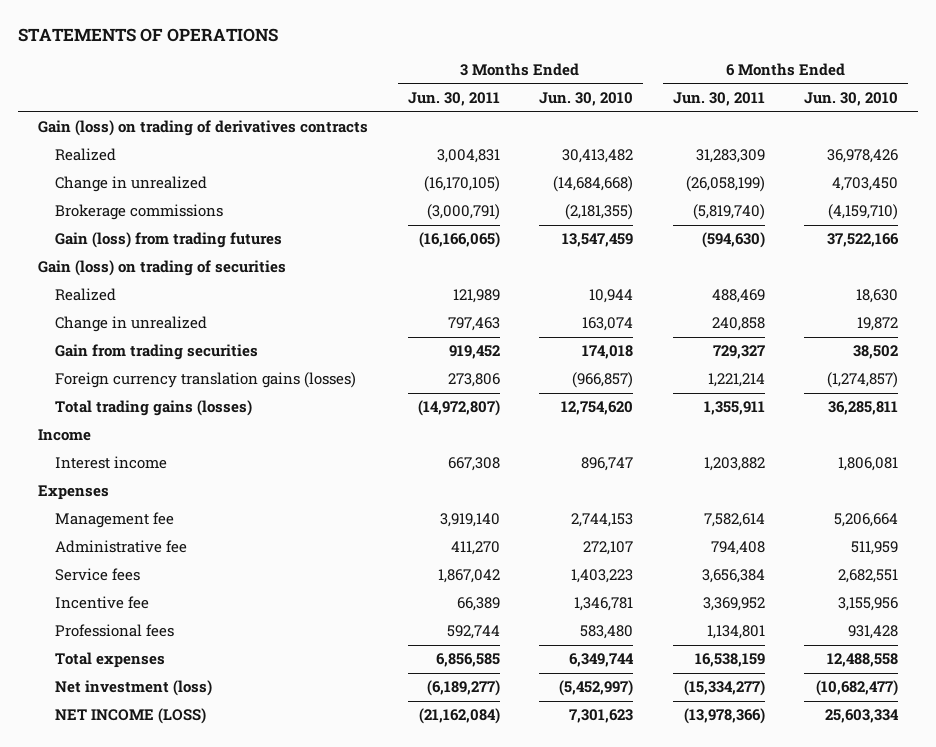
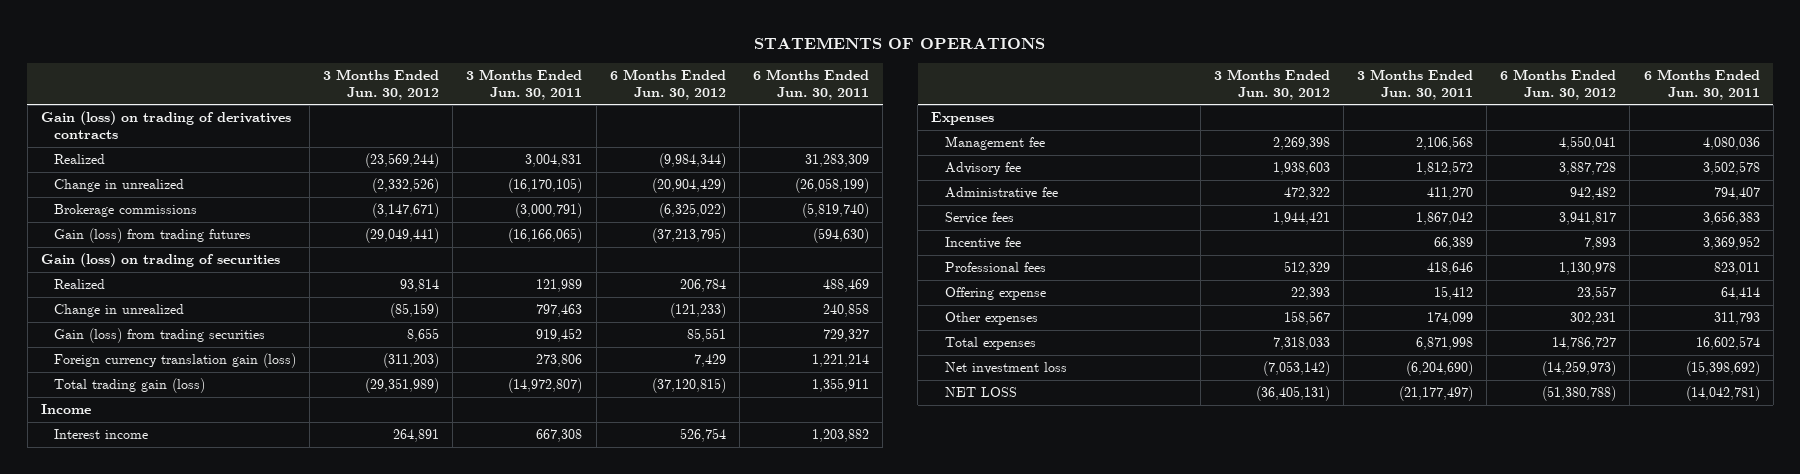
[539,91,634,106] Jun. 30, 2010 -> none
[804,91,899,106] Jun. 30, 2010 -> none
none -> [323,69,440,100] 3 Months Ended Jun. 30, 2012
none -> [609,69,726,100] 6 Months Ended Jun. 30, 2012
[55,344,259,361] Gain from trading securities -> [54,328,266,344] Gain (loss) from trading securities
[55,372,357,389] Foreign currency translation gains (losses) -> [54,353,297,369] Foreign currency translation gain (loss)
[55,400,253,417] Total trading gains (losses) -> [54,378,206,394] Total trading gain (loss)
[439,513,500,528] 3,919,140 -> [1416,136,1474,151] 2,106,568
[703,513,765,528] 7,582,614 -> [1702,137,1760,151] 4,080,036
none -> [944,162,1021,176] Advisory fee
[710,541,765,556] 794,408 -> [1713,187,1760,201] 794,407
[701,569,765,584] 3,656,384 -> [1702,211,1760,226] 3,656,383
[446,625,500,640] 592,744 -> [1427,262,1474,276] 418,646
[706,625,765,640] 1,134,801 -> [1713,262,1760,276] 823,011
none -> [944,287,1046,301] Offering expense
none -> [944,312,1038,326] Other expenses
[435,653,500,668] 6,856,585 -> [1416,337,1474,351] 6,871,998
[694,653,765,668] 16,538,159 -> [1695,336,1760,351] 16,602,574
[55,680,213,697] Net investment (loss) -> [944,362,1067,375] Net investment loss
[426,680,500,697] (6,189,277) -> [1406,361,1474,377] (6,204,690)
[683,680,765,697] (15,334,277) -> [1685,361,1760,377] (15,398,692)
[55,708,207,725] NET INCOME (LOSS) -> [944,387,1017,398] NET LOSS
[418,708,500,725] (21,162,084) -> [1399,386,1474,402] (21,177,497)
[683,708,765,725] (13,978,366) -> [1685,386,1760,402] (14,042,781)

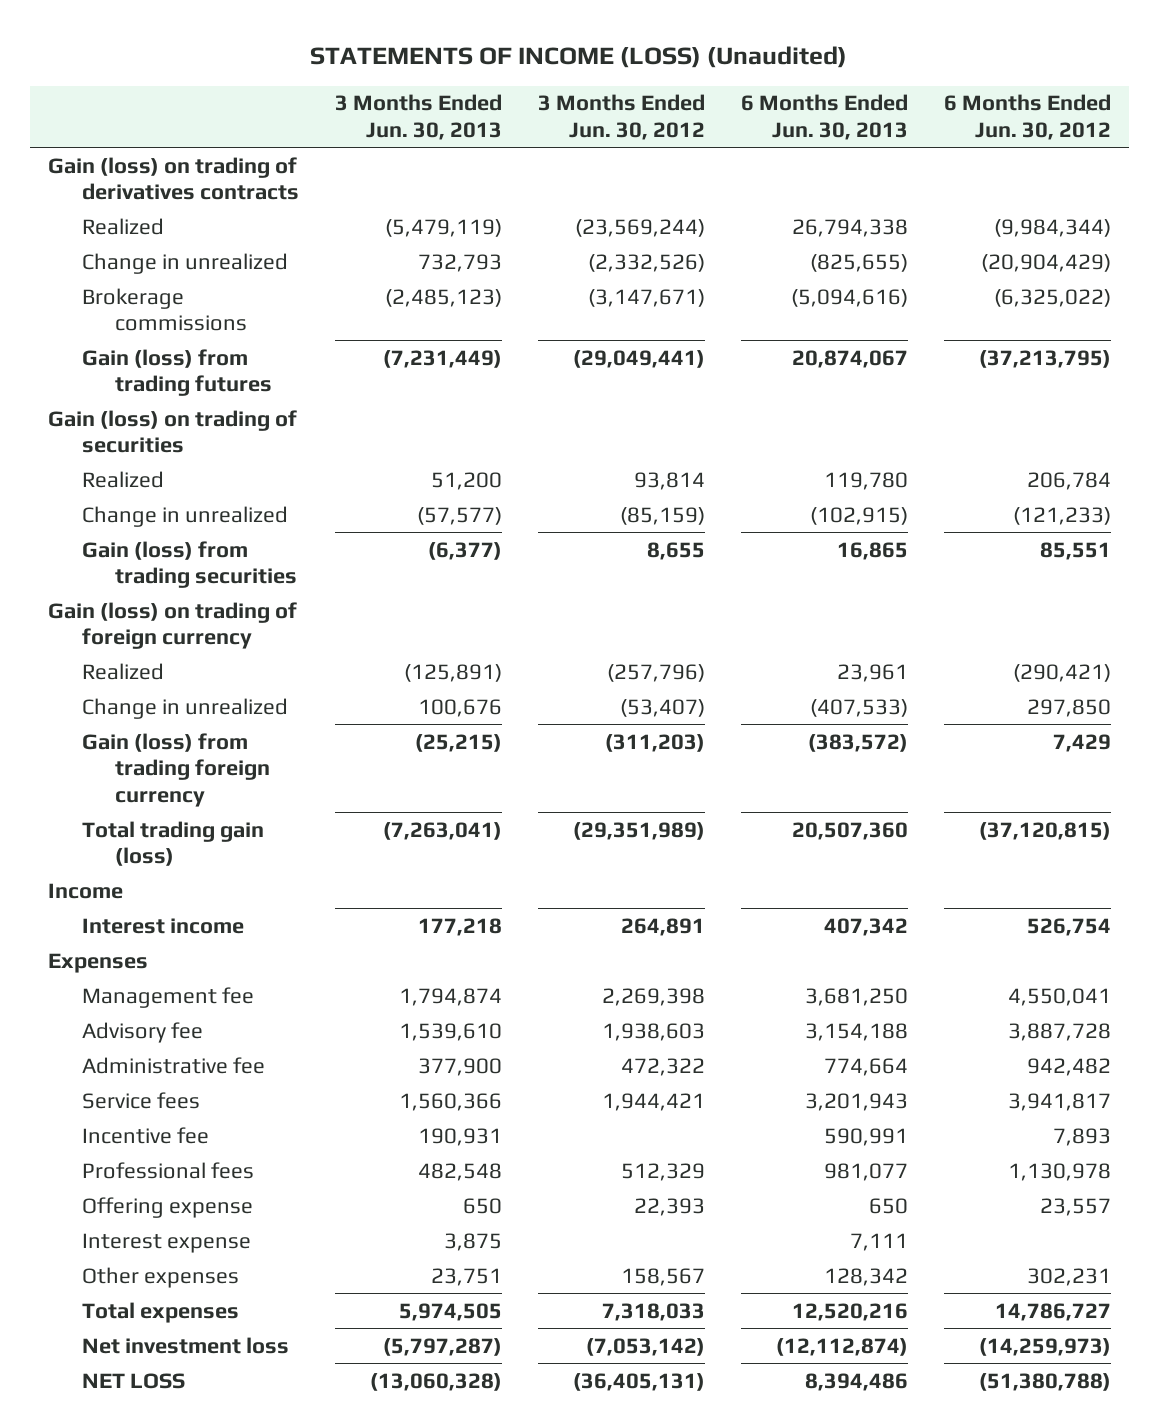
[754,36,1046,49] STATEMENTS OF OPERATIONS -> [310,46,848,69] STATEMENTS OF INCOME (LOSS) (Unaudited)
[466,69,583,100] 3 Months Ended Jun. 30, 2011 -> none
[752,69,869,100] 6 Months Ended Jun. 30, 2011 -> none
none -> [334,94,502,141] 3 Months Ended Jun. 30, 2013
none -> [740,94,908,141] 6 Months Ended Jun. 30, 2013
none -> [48,601,298,650] Gain (loss) on trading of foreign currency
none -> [81,662,164,680] Realized
none -> [81,697,288,719] Change in unrealized
[54,353,297,369] Foreign currency translation gain (loss) -> [81,732,271,807] Gain (loss) from trading foreign currency
none -> [81,1232,251,1253] Interest expense

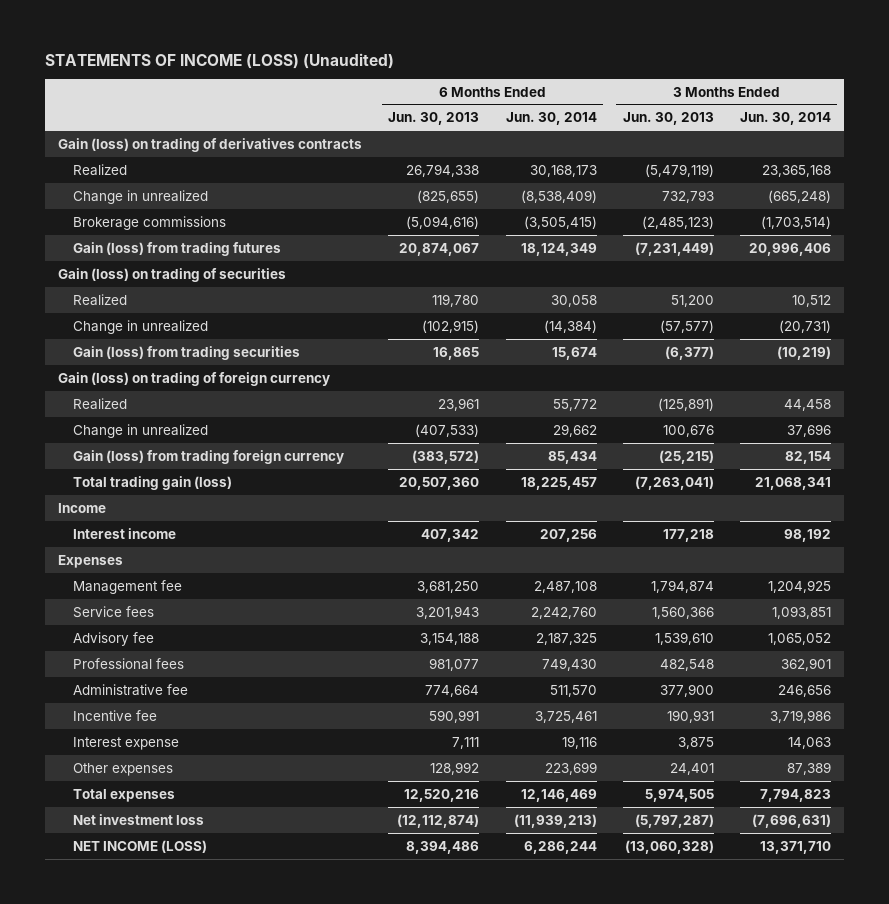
[537,94,705,141] 3 Months Ended Jun. 30, 2012 -> none
[943,94,1111,141] 6 Months Ended Jun. 30, 2012 -> none
none -> [505,112,597,126] Jun. 30, 2014
none -> [739,112,831,126] Jun. 30, 2014
[81,1091,200,1109] Service fees -> [72,605,154,618] Service fees
[81,1161,254,1179] Professional fees -> [72,657,184,670] Professional fees
[81,1196,253,1218] Offering expense -> none
[430,1267,502,1286] 23,751 -> [669,762,714,775] 24,401
[823,1267,908,1286] 128,342 -> [430,761,480,775] 128,992
[81,1372,185,1389] NET LOSS -> [72,839,207,853] NET INCOME (LOSS)

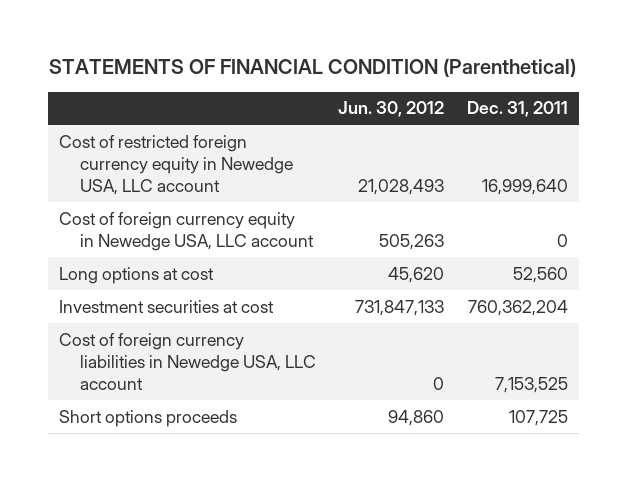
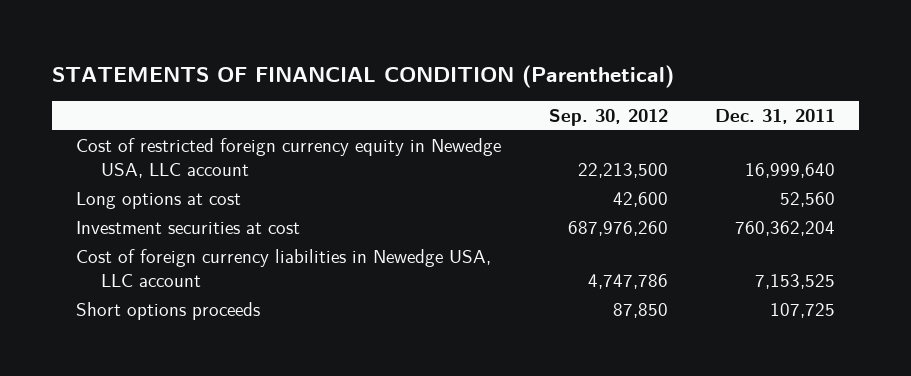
[338,101,445,118] Jun. 30, 2012 -> none
none -> [548,109,668,127] Sep. 30, 2012
[58,211,314,251] Cost of foreign currency equity in Newedge USA, LLC account -> none

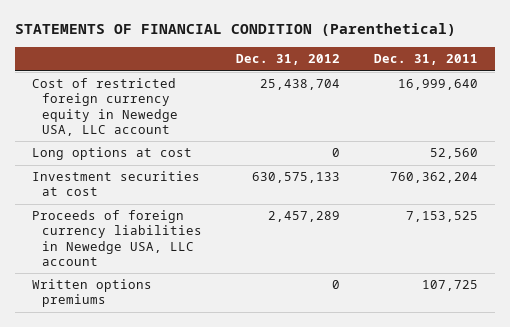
[548,109,668,127] Sep. 30, 2012 -> none
none -> [235,54,340,66] Dec. 31, 2012
[76,249,492,288] Cost of foreign currency liabilities in Newedge USA, LLC account -> [31,210,202,266] Proceeds of foreign currency liabilities in Newedge USA, LLC account
[76,302,261,321] Short options proceeds -> [31,279,152,308] Written options premiums

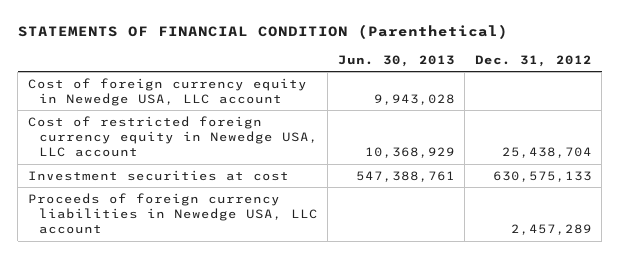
[374,54,479,66] Dec. 31, 2011 -> none
none -> [337,54,455,67] Jun. 30, 2013
none -> [27,77,307,106] Cost of foreign currency equity in Newedge USA, LLC account
[31,147,192,161] Long options at cost -> none
[31,279,152,308] Written options premiums -> none

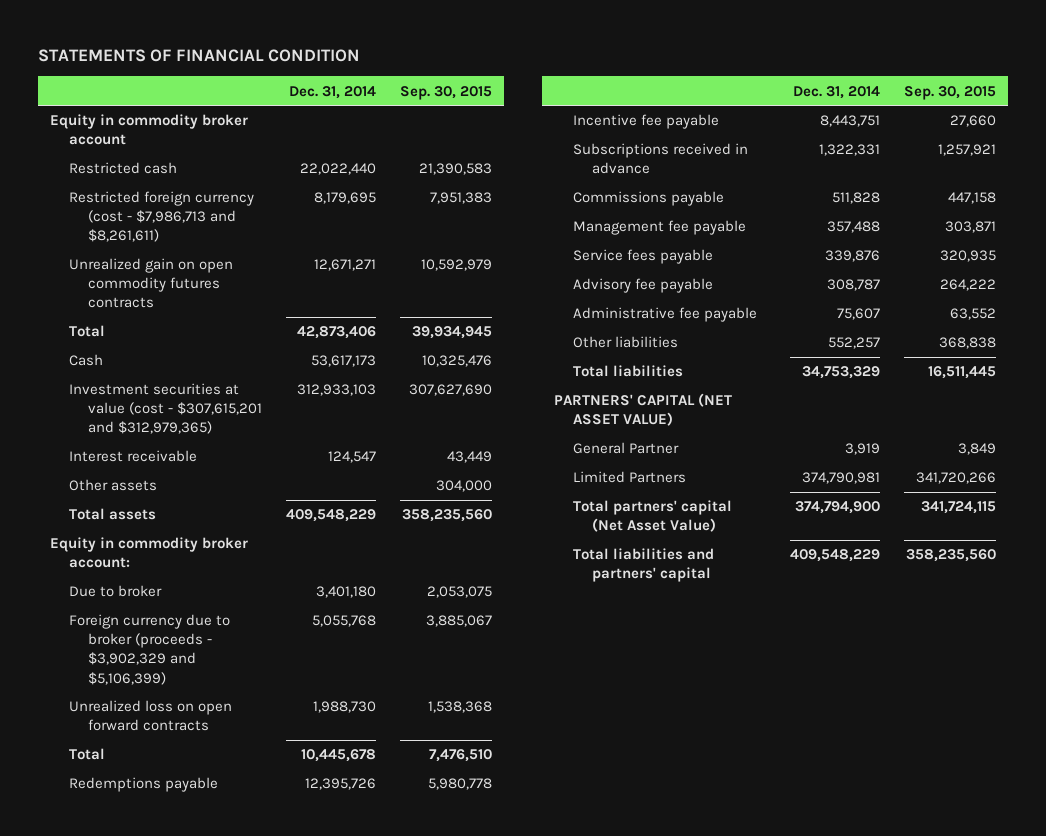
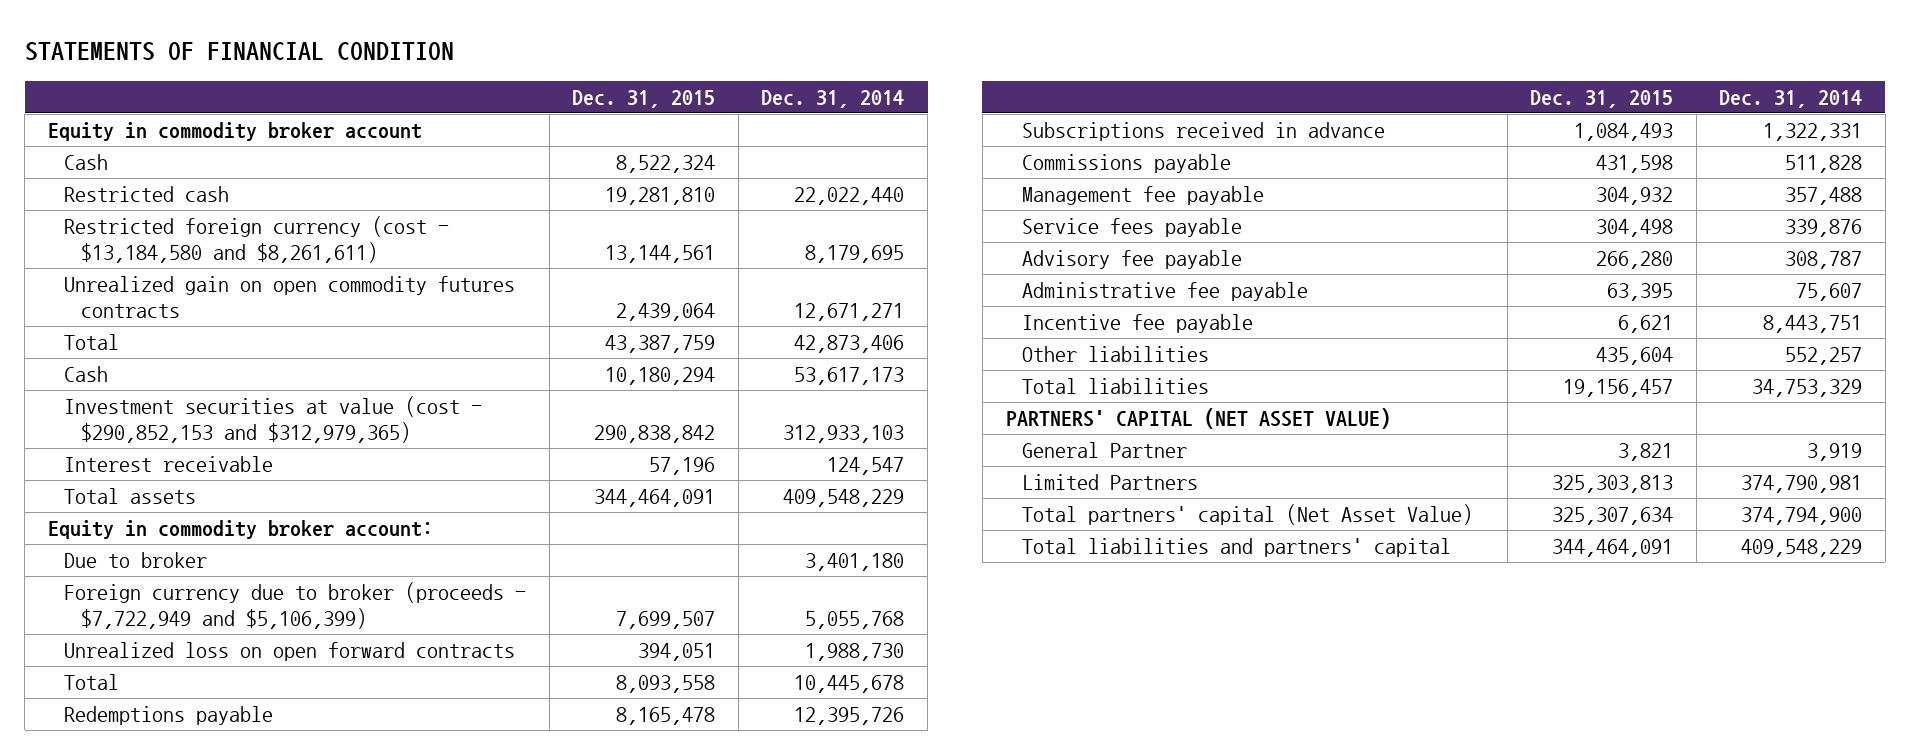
[400,85,493,100] Sep. 30, 2015 -> none
none -> [572,89,716,108] Dec. 31, 2015
none -> [64,153,109,170] Cash
[69,191,255,243] Restricted foreign currency (cost - $7,986,713 and $8,261,611) -> [64,215,450,264] Restricted foreign currency (cost - $13,184,580 and $8,261,611)
[69,383,262,435] Investment securities at value (cost - $307,615,201 and $312,979,365) -> [64,395,483,444] Investment securities at value (cost - $290,852,153 and $312,979,365)
[69,479,158,492] Other assets -> none
[69,614,231,685] Foreign currency due to broker (proceeds - $3,902,329 and $5,106,399) -> [64,581,527,630] Foreign currency due to broker (proceeds - $7,722,949 and $5,106,399)
[572,114,719,130] Incentive fee payable -> [1021,313,1253,333] Incentive fee payable

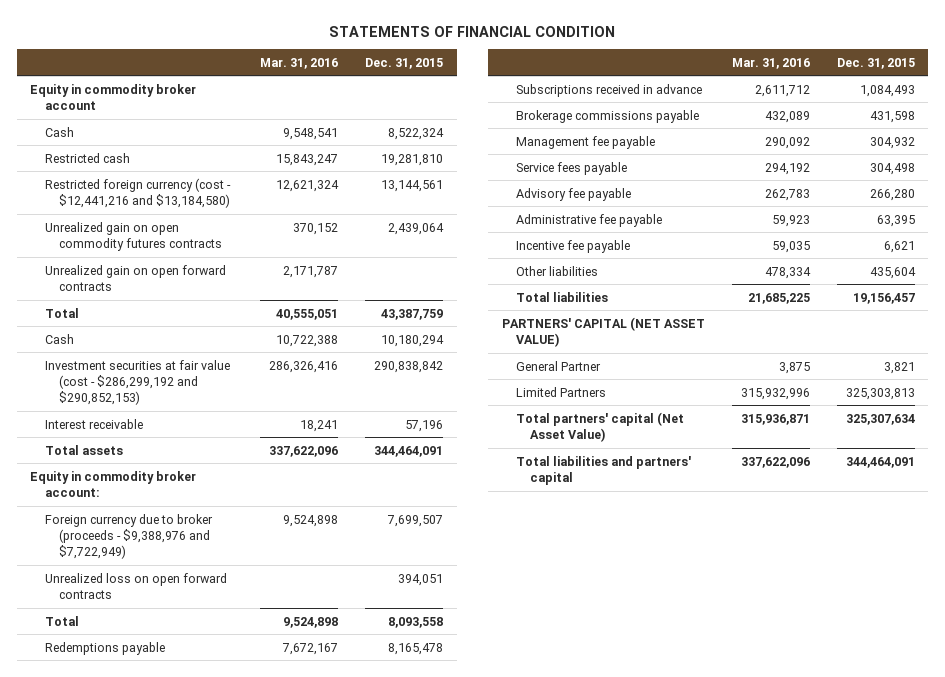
[761,89,905,108] Dec. 31, 2014 -> none
none -> [260,57,339,69] Mar. 31, 2016
[64,215,450,264] Restricted foreign currency (cost - $13,184,580 and $8,261,611) -> [44,177,231,208] Restricted foreign currency (cost - $12,441,216 and $13,184,580)
none -> [44,264,226,291] Unrealized gain on open forward contracts
[64,395,483,444] Investment securities at value (cost - $290,852,153 and $312,979,365) -> [44,359,230,406] Investment securities at fair value (cost - $286,299,192 and $290,852,153)
[64,551,208,568] Due to broker -> none
[64,581,527,630] Foreign currency due to broker (proceeds - $7,722,949 and $5,106,399) -> [44,513,213,560] Foreign currency due to broker (proceeds - $9,388,976 and $7,722,949)
[1021,153,1231,173] Commissions payable -> [515,109,699,123] Brokerage commissions payable

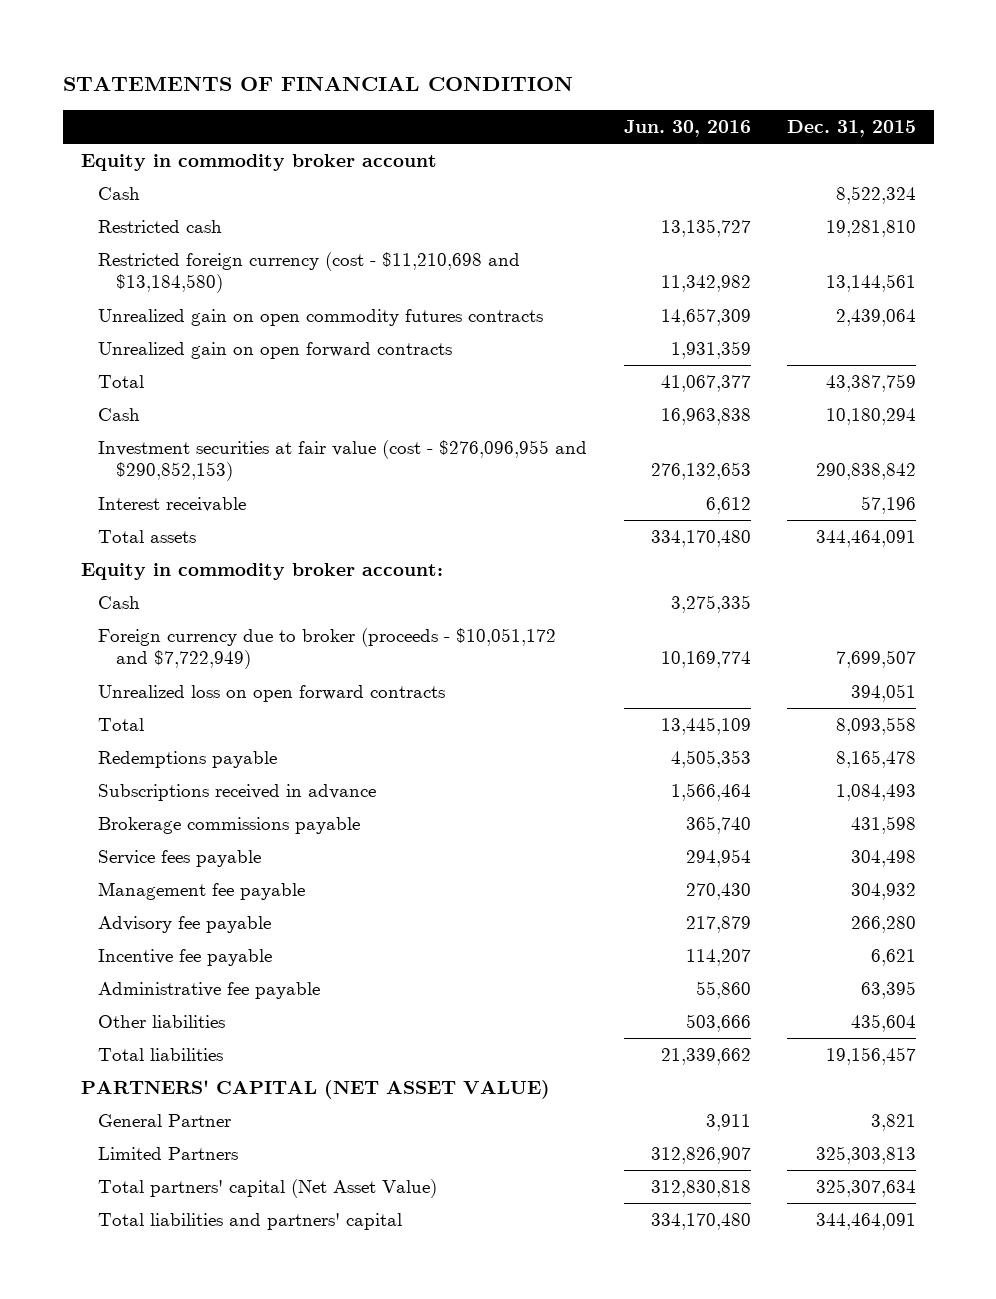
[260,57,339,69] Mar. 31, 2016 -> none
none -> [623,119,751,137] Jun. 30, 2016
[44,177,231,208] Restricted foreign currency (cost - $12,441,216 and $13,184,580) -> [98,252,521,294] Restricted foreign currency (cost - $11,210,698 and $13,184,580)
[44,359,230,406] Investment securities at fair value (cost - $286,299,192 and $290,852,153) -> [98,440,588,482] Investment securities at fair value (cost - $276,096,955 and $290,852,153)
none -> [98,596,141,610] Cash
[44,513,213,560] Foreign currency due to broker (proceeds - $9,388,976 and $7,722,949) -> [98,628,557,670] Foreign currency due to broker (proceeds - $10,051,172 and $7,722,949)
[515,135,655,149] Management fee payable -> [98,882,306,901] Management fee payable
[515,213,662,227] Administrative fee payable -> [98,982,321,1000] Administrative fee payable

